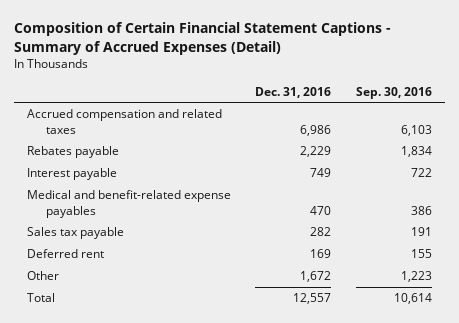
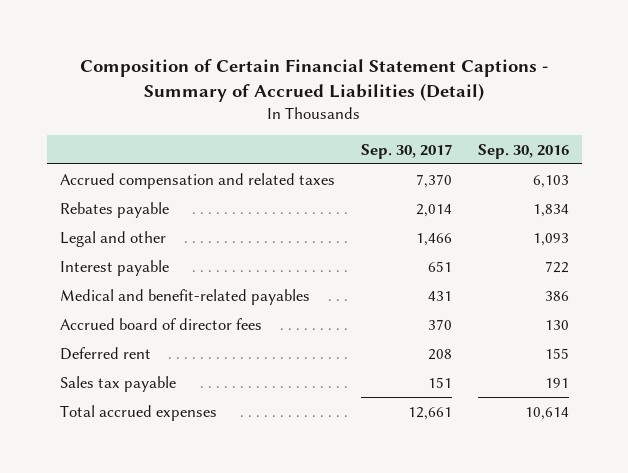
[14,22,392,55] Composition of Certain Financial Statement Captions - Summary of Accrued Expenses (Detail) -> [80,58,549,103] Composition of Certain Financial Statement Captions - Summary of Accrued Liabilities (Detail)
[255,86,332,98] Dec. 31, 2016 -> none
none -> [360,143,452,159] Sep. 30, 2017
none -> [59,230,166,247] Legal and other
[26,190,231,218] Medical and benefit-related expense payables -> [59,288,310,305] Medical and benefit-related payables
none -> [59,317,262,330] Accrued board of director fees
[26,271,59,281] Other -> none
[26,227,124,240] Sales tax payable -> [59,375,176,392] Sales tax payable
[26,293,55,303] Total -> [59,404,217,421] Total accrued expenses

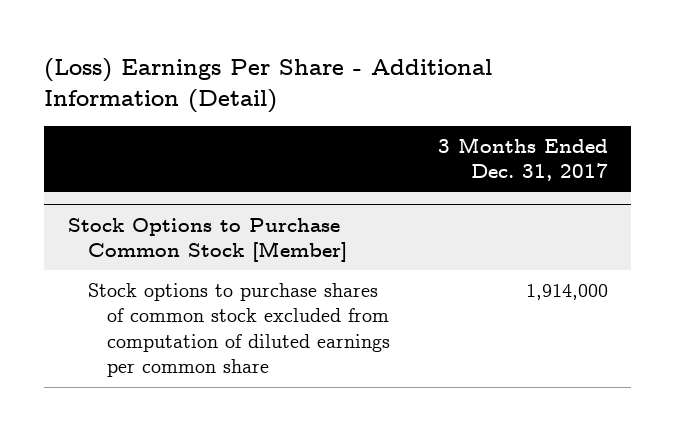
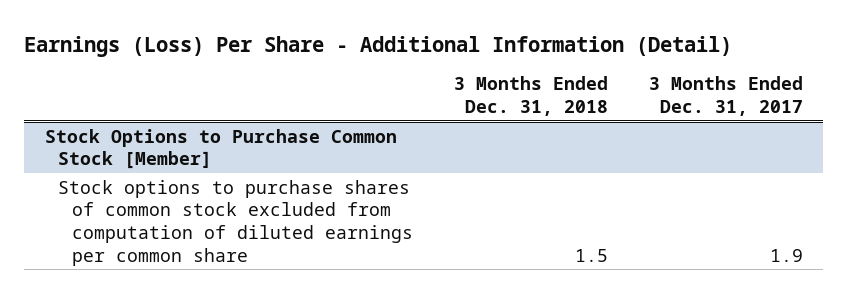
[44,58,493,113] (Loss) Earnings Per Share - Additional Information (Detail) -> [24,35,733,57] Earnings (Loss) Per Share - Additional Information (Detail)
none -> [453,76,608,117] 3 Months Ended Dec. 31, 2018
[525,283,608,300] 1,914,000 -> [769,248,803,262] 1.9

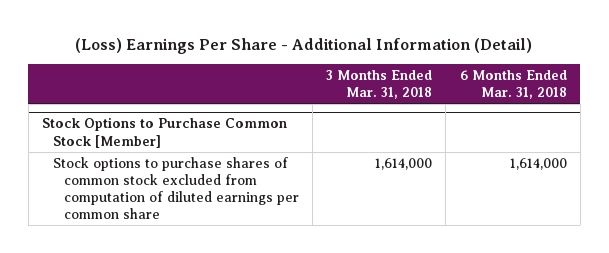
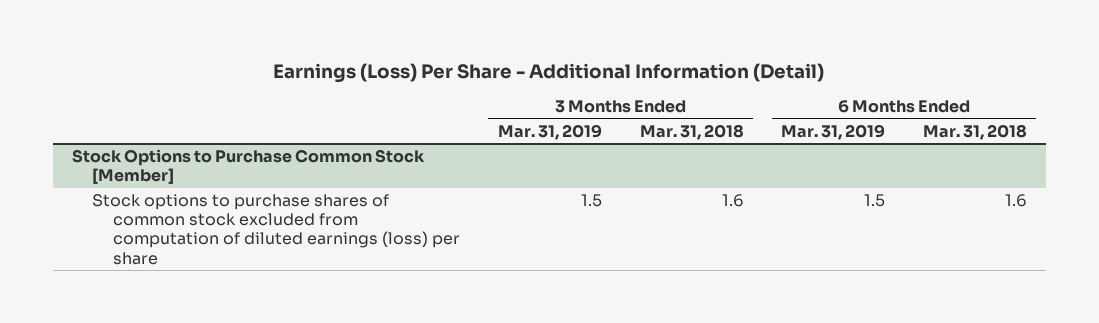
[75,37,533,54] (Loss) Earnings Per Share - Additional Information (Detail) -> [273,63,825,84] Earnings (Loss) Per Share - Additional Information (Detail)
none -> [497,123,602,140] Mar. 31, 2019
none -> [781,123,886,140] Mar. 31, 2019
[52,156,299,220] Stock options to purchase shares of common stock excluded from computation of diluted earnings per common share -> [92,194,461,265] Stock options to purchase shares of common stock excluded from computation of diluted earnings (loss) per share
[375,157,433,170] 1,614,000 -> [721,194,744,208] 1.6
[509,157,567,170] 1,614,000 -> [1004,194,1027,208] 1.6

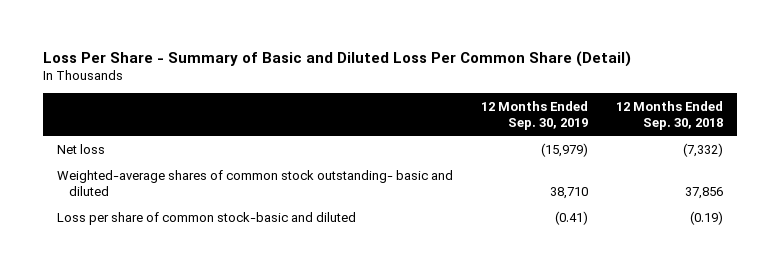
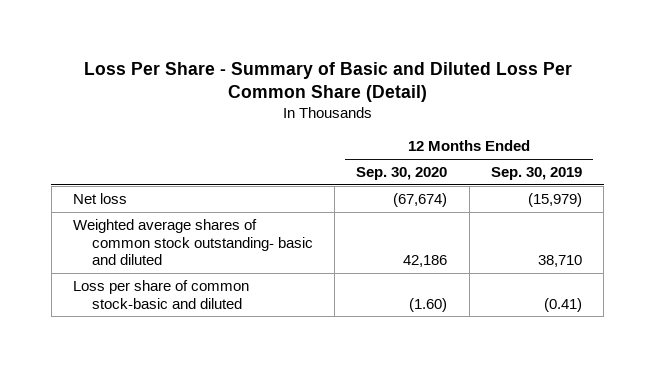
[615,100,723,130] 12 Months Ended Sep. 30, 2018 -> none
none -> [356,167,448,181] Sep. 30, 2020
[56,169,453,196] Weighted-average shares of common stock outstanding- basic and diluted -> [73,219,313,266] Weighted average shares of common stock outstanding- basic and diluted

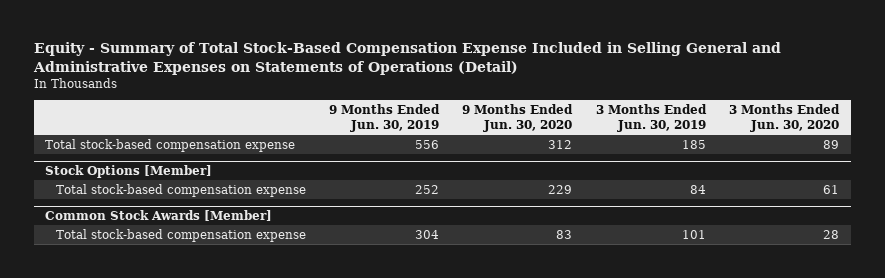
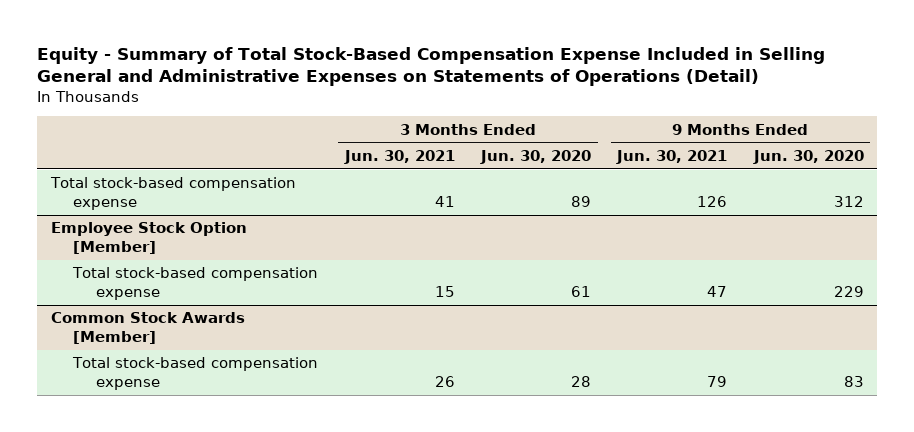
[329,104,441,133] 9 Months Ended Jun. 30, 2019 -> none
[595,104,707,133] 3 Months Ended Jun. 30, 2019 -> none
none -> [343,149,455,164] Jun. 30, 2021
none -> [616,149,728,164] Jun. 30, 2021
[45,165,213,179] Stock Options [Member] -> [50,222,247,254] Employee Stock Option [Member]

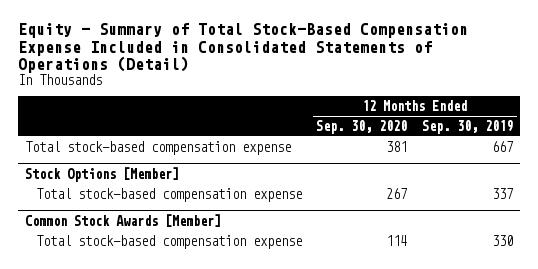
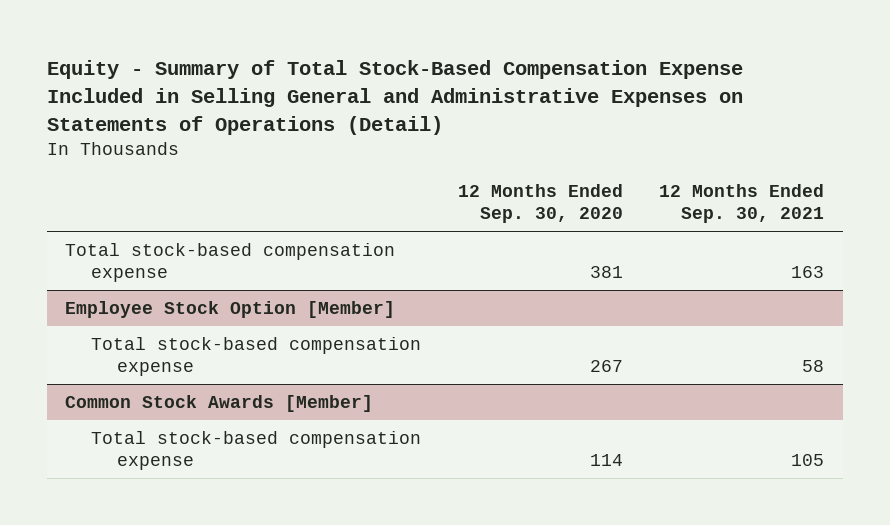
[17,23,468,73] Equity - Summary of Total Stock-Based Compensation Expense Included in Consolidated Statements of Operations (Detail) -> [47,60,744,135] Equity - Summary of Total Stock-Based Compensation Expense Included in Selling General and Administrative Expenses on Statements of Operations (Detail)
[421,120,513,135] Sep. 30, 2019 -> none
none -> [659,183,825,224] 12 Months Ended Sep. 30, 2021
[25,166,180,182] Stock Options [Member] -> [65,300,396,318] Employee Stock Option [Member]

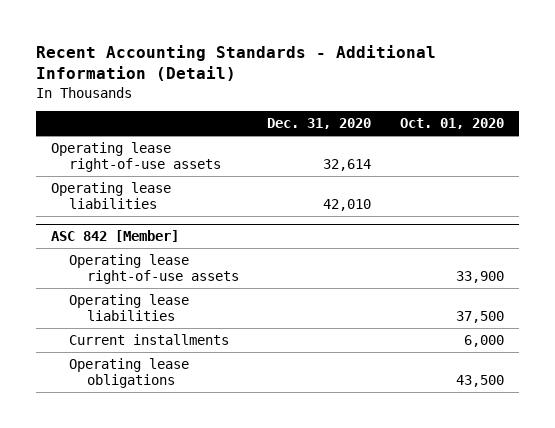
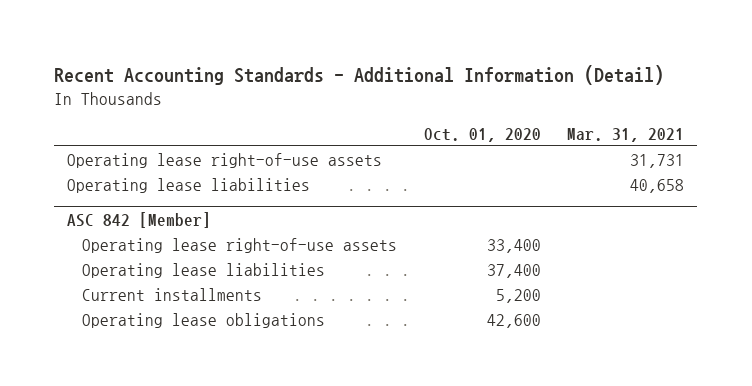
[267,118,372,130] Dec. 31, 2020 -> none
none -> [567,127,685,142] Mar. 31, 2021
[456,271,505,284] 33,900 -> [486,238,541,253] 33,400
[456,311,505,324] 37,500 -> [486,263,541,278] 37,400
[464,334,505,347] 6,000 -> [495,288,541,303] 5,200
[456,375,505,388] 43,500 -> [486,313,541,328] 42,600

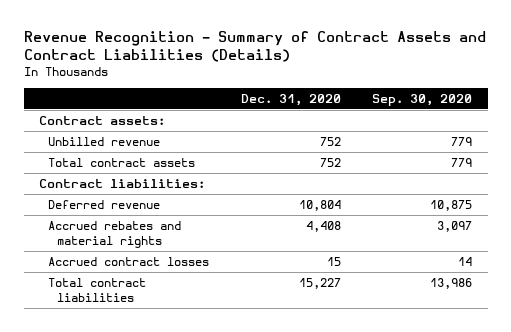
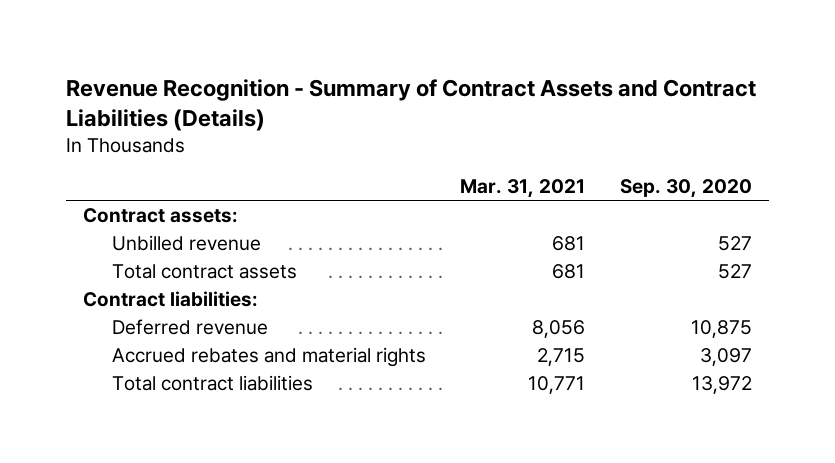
[240,93,341,106] Dec. 31, 2020 -> none
none -> [460,178,586,198] Mar. 31, 2021
[451,136,473,146] 779 -> [717,236,752,252] 527
[451,157,473,167] 779 -> [717,264,752,280] 527
[48,256,210,266] Accrued contract losses -> none
[430,277,473,289] 13,986 -> [691,376,752,395] 13,972

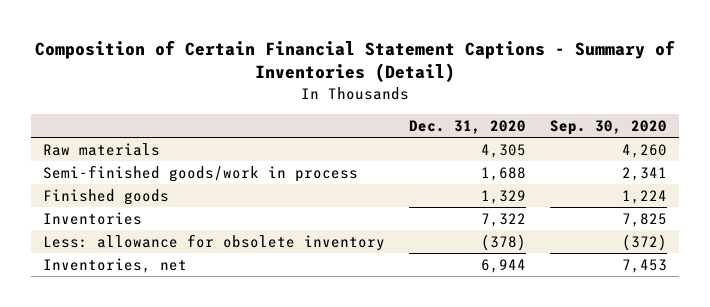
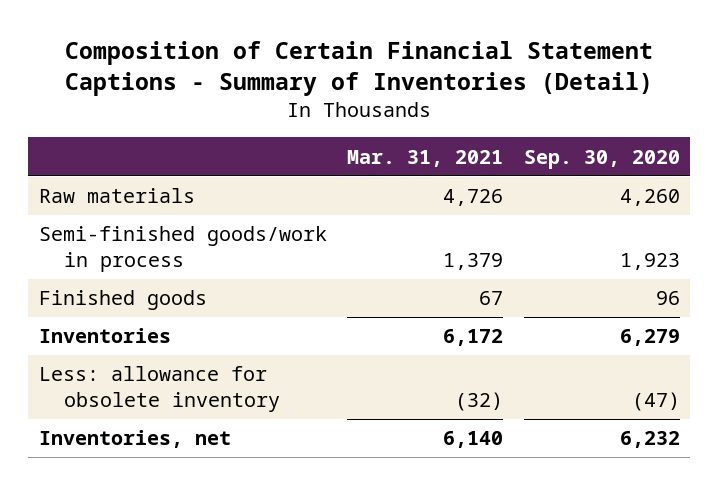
[409,120,527,135] Dec. 31, 2020 -> none
none -> [347,149,504,167] Mar. 31, 2021
[622,166,668,181] 2,341 -> [619,252,680,270] 1,923
[622,189,668,204] 1,224 -> [655,291,680,306] 96
[622,212,668,227] 7,825 -> [619,329,680,347] 6,279
[622,233,668,251] (372) -> [631,391,680,411] (47)
[622,258,668,273] 7,453 -> [619,431,680,449] 6,232

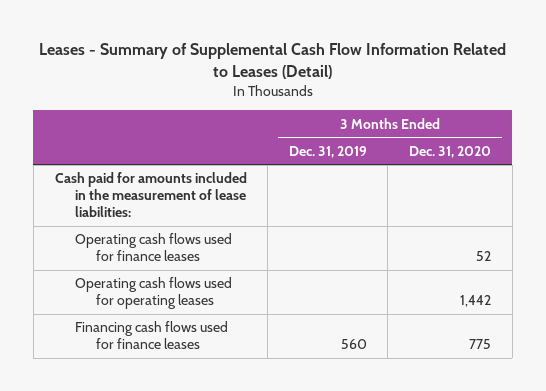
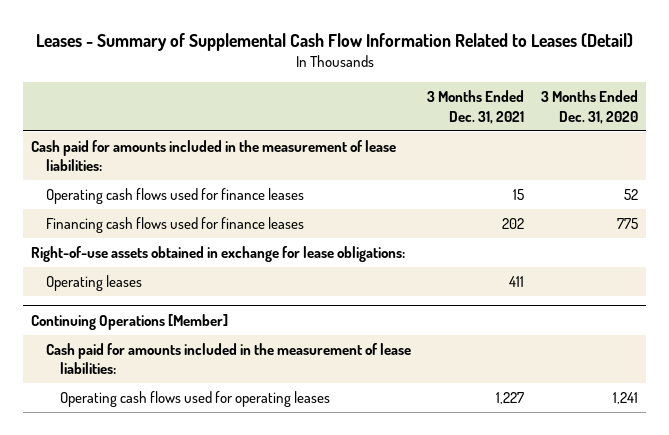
[288,145,367,158] Dec. 31, 2019 -> none
none -> [427,90,525,124] 3 Months Ended Dec. 31, 2021
[75,277,233,310] Operating cash flows used for operating leases -> none
none -> [31,246,406,263] Right-of-use assets obtained in exchange for lease obligations:
none -> [45,275,142,292] Operating leases
none -> [31,313,229,330] Continuing Operations [Member]
none -> [45,343,411,375] Cash paid for amounts included in the measurement of lease liabilities:
none -> [60,391,331,408] Operating cash flows used for operating leases

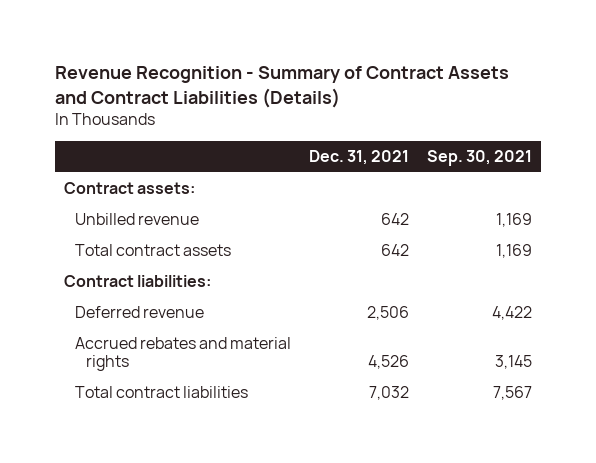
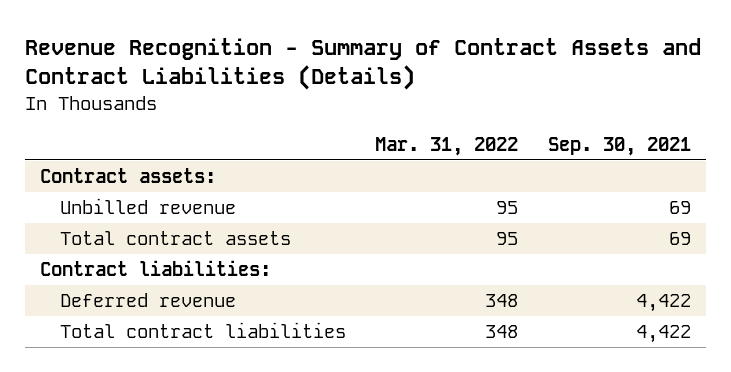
[309,150,410,166] Dec. 31, 2021 -> none
none -> [375,137,519,157] Mar. 31, 2022
[496,213,533,228] 1,169 -> [668,200,691,214] 69
[496,244,533,259] 1,169 -> [668,231,691,245] 69
[74,337,291,372] Accrued rebates and material rights -> none
[493,386,533,401] 7,567 -> [635,324,691,343] 4,422

